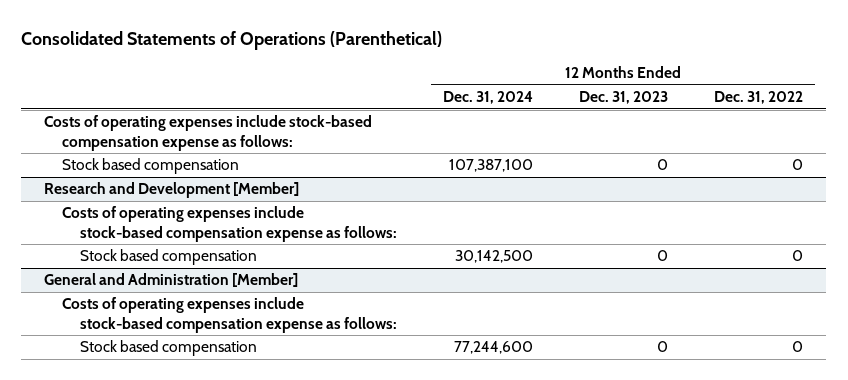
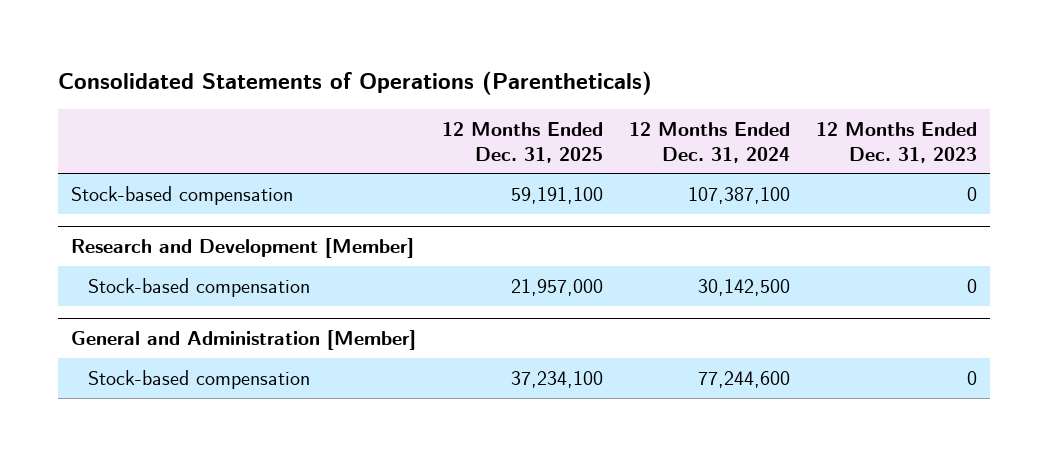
[21,31,443,51] Consolidated Statements of Operations (Parenthetical) -> [57,70,652,95] Consolidated Statements of Operations (Parentheticals)
[714,91,804,105] Dec. 31, 2022 -> none
none -> [441,121,603,163] 12 Months Ended Dec. 31, 2025
[44,115,373,151] Costs of operating expenses include stock-based compensation expense as follows: -> none
[62,158,240,175] Stock based compensation -> [70,185,293,205] Stock-based compensation
[62,206,397,242] Costs of operating expenses include stock-based compensation expense as follows: -> none
[79,249,257,266] Stock based compensation -> [87,277,310,297] Stock-based compensation
[62,297,397,333] Costs of operating expenses include stock-based compensation expense as follows: -> none
[79,340,257,357] Stock based compensation -> [87,369,310,389] Stock-based compensation

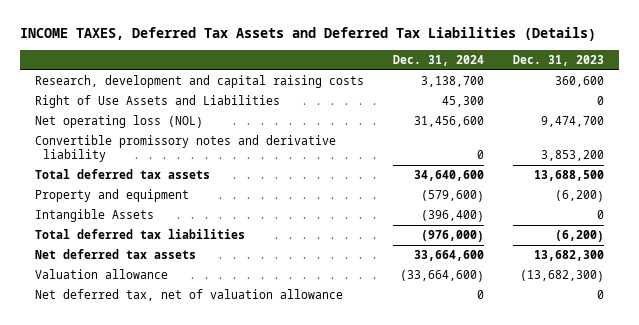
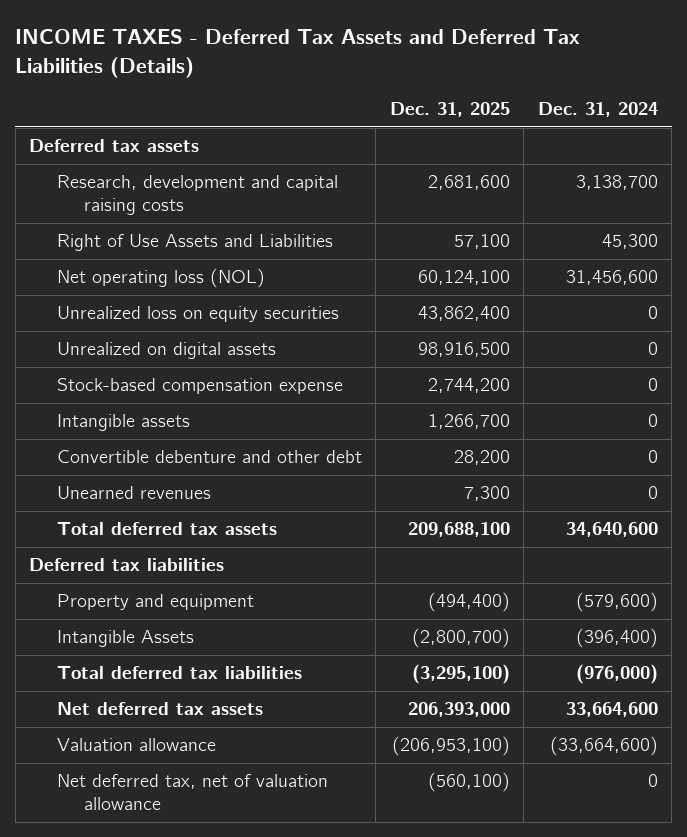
[20,27,597,42] INCOME TAXES, Deferred Tax Assets and Deferred Tax Liabilities (Details) -> [15,28,581,78] INCOME TAXES - Deferred Tax Assets and Deferred Tax Liabilities (Details)
[512,54,604,66] Dec. 31, 2023 -> none
none -> [389,102,510,118] Dec. 31, 2025
none -> [29,139,200,153] Deferred tax assets
[34,135,336,163] Convertible promissory notes and derivative liability -> none
none -> [56,306,339,323] Unrealized loss on equity securities
none -> [56,342,276,360] Unrealized on digital assets
none -> [56,378,343,395] Stock-based compensation expense
none -> [56,414,190,432] Intangible assets
none -> [56,450,362,464] Convertible debenture and other debt
none -> [56,486,211,500] Unearned revenues
none -> [29,558,225,572] Deferred tax liabilities

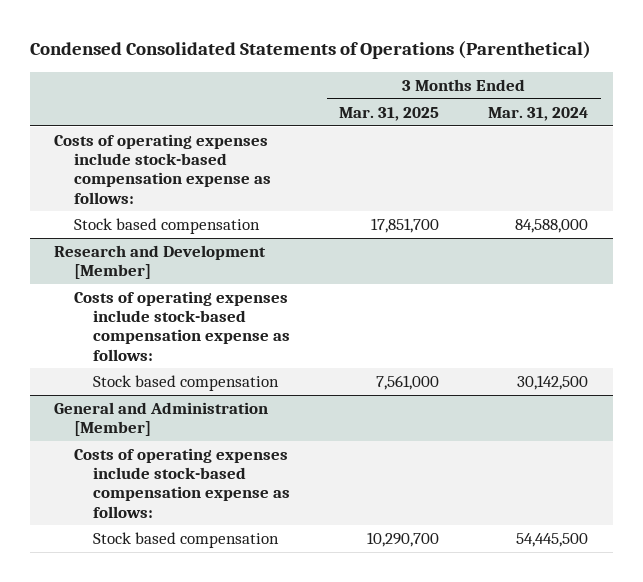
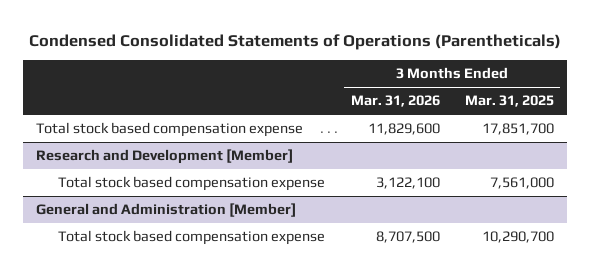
[29,41,591,60] Condensed Consolidated Statements of Operations (Parenthetical) -> [29,33,562,50] Condensed Consolidated Statements of Operations (Parentheticals)
[488,106,589,121] Mar. 31, 2024 -> none
none -> [350,95,440,108] Mar. 31, 2026
[54,134,271,204] Costs of operating expenses include stock-based compensation expense as follows: -> none
[73,218,260,235] Stock based compensation -> [36,122,304,138] Total stock based compensation expense
[73,291,291,361] Costs of operating expenses include stock-based compensation expense as follows: -> none
[93,375,280,392] Stock based compensation -> [58,176,326,192] Total stock based compensation expense
[73,448,291,518] Costs of operating expenses include stock-based compensation expense as follows: -> none
[93,532,280,549] Stock based compensation -> [58,230,326,246] Total stock based compensation expense

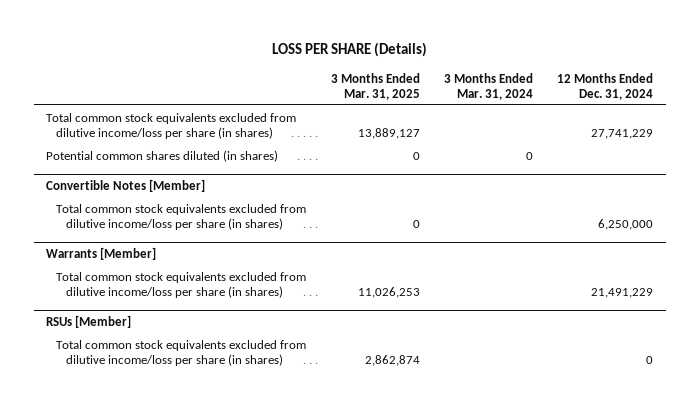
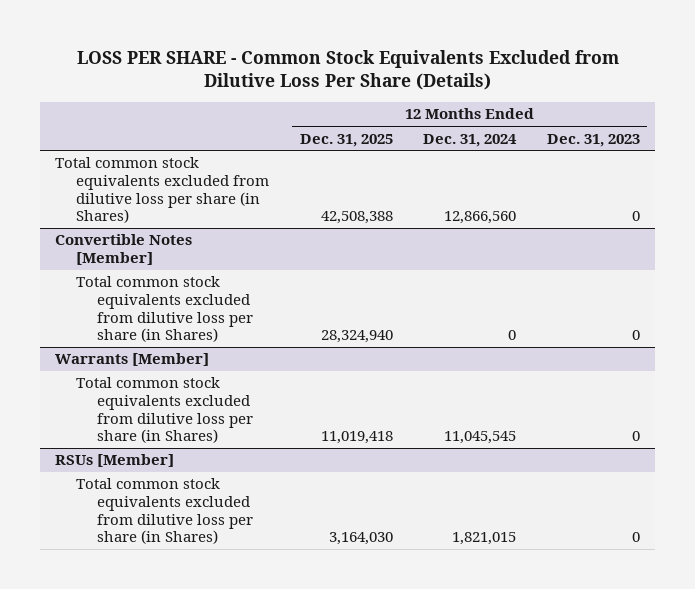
[271,42,427,58] LOSS PER SHARE (Details) -> [76,49,619,90] LOSS PER SHARE - Common Stock Equivalents Excluded from Dilutive Loss Per Share (Details)
[330,72,420,100] 3 Months Ended Mar. 31, 2025 -> none
[443,72,533,100] 3 Months Ended Mar. 31, 2024 -> none
none -> [299,133,393,147] Dec. 31, 2025
none -> [546,133,640,147] Dec. 31, 2023
[46,149,279,162] Potential common shares diluted (in shares) -> none
[46,112,297,139] Total common stock equivalents excluded from dilutive income/loss per share (in shares) -> [55,157,270,224] Total common stock equivalents excluded from dilutive loss per share (in Shares)
[591,128,654,139] 27,741,229 -> [444,211,517,225] 12,866,560
[56,203,307,230] Total common stock equivalents excluded from dilutive income/loss per share (in shares) -> [76,276,254,343] Total common stock equivalents excluded from dilutive loss per share (in Shares)
[598,218,654,230] 6,250,000 -> [508,330,517,341] 0
[56,271,307,298] Total common stock equivalents excluded from dilutive income/loss per share (in shares) -> [76,377,254,444] Total common stock equivalents excluded from dilutive loss per share (in Shares)
[591,287,654,298] 21,491,229 -> [444,431,517,445] 11,045,545
[56,339,307,366] Total common stock equivalents excluded from dilutive income/loss per share (in shares) -> [76,478,254,545] Total common stock equivalents excluded from dilutive loss per share (in Shares)
[646,355,654,364] 0 -> [452,532,517,546] 1,821,015

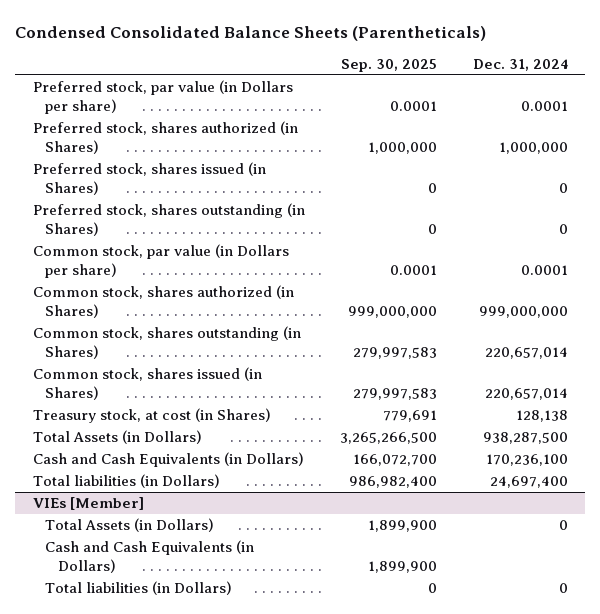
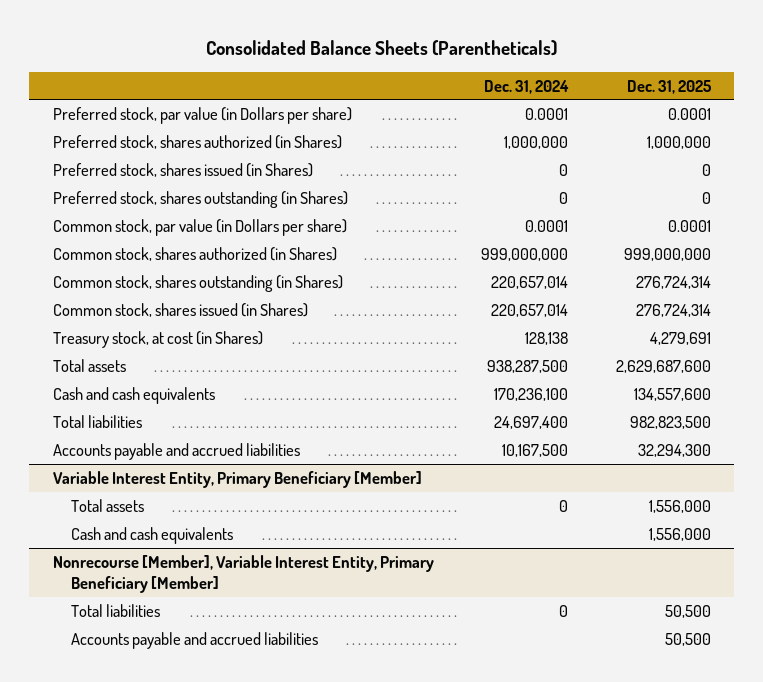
[14,25,486,41] Condensed Consolidated Balance Sheets (Parentheticals) -> [205,39,557,56] Consolidated Balance Sheets (Parentheticals)
[341,58,438,72] Sep. 30, 2025 -> none
none -> [626,79,712,94] Dec. 31, 2025
[32,430,202,445] Total Assets (in Dollars) -> [52,358,126,372] Total assets
[32,452,304,468] Cash and Cash Equivalents (in Dollars) -> [52,386,215,404] Cash and cash equivalents
[32,474,220,489] Total liabilities (in Dollars) -> [52,414,142,428] Total liabilities
none -> [52,442,300,460] Accounts payable and accrued liabilities
[32,497,144,511] VIEs [Member] -> [52,470,422,488] Variable Interest Entity, Primary Beneficiary [Member]
[45,518,215,533] Total Assets (in Dollars) -> [70,498,144,512] Total assets
[45,540,255,573] Cash and Cash Equivalents (in Dollars) -> [70,526,233,544] Cash and cash equivalents
none -> [52,554,434,594] Nonrecourse [Member], Variable Interest Entity, Primary Beneficiary [Member]
[45,581,233,596] Total liabilities (in Dollars) -> [70,603,160,617] Total liabilities
none -> [70,631,318,649] Accounts payable and accrued liabilities

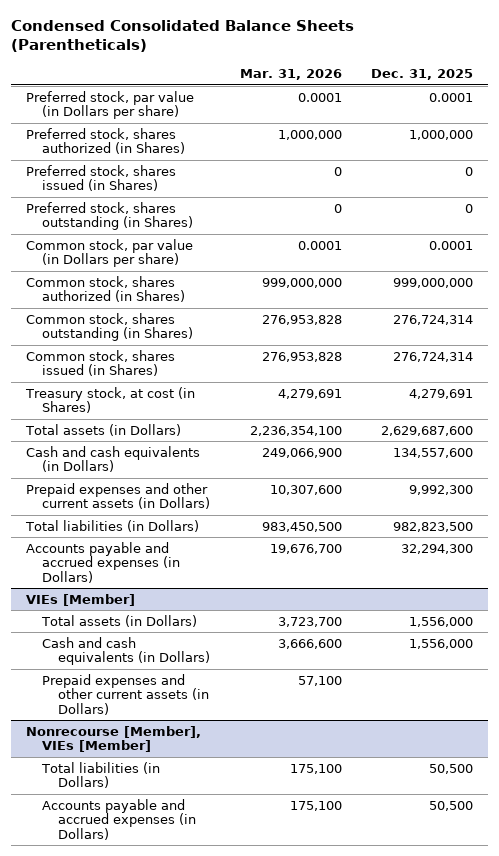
[205,39,557,56] Consolidated Balance Sheets (Parentheticals) -> [11,19,355,53] Condensed Consolidated Balance Sheets (Parentheticals)
[484,79,570,94] Dec. 31, 2024 -> none
none -> [239,69,342,81] Mar. 31, 2026
[52,554,434,594] Nonrecourse [Member], Variable Interest Entity, Primary Beneficiary [Member] -> none
[52,358,126,372] Total assets -> [24,423,181,436] Total assets (in Dollars)
[52,386,215,404] Cash and cash equivalents -> [25,445,200,473] Cash and cash equivalents (in Dollars)
none -> [25,482,211,510] Prepaid expenses and other current assets (in Dollars)
[52,414,142,428] Total liabilities -> [24,519,199,532] Total liabilities (in Dollars)
[52,442,300,460] Accounts payable and accrued liabilities -> [25,541,181,584] Accounts payable and accrued expenses (in Dollars)
[52,470,422,488] Variable Interest Entity, Primary Beneficiary [Member] -> [25,593,135,606] VIEs [Member]
[70,498,144,512] Total assets -> [41,614,198,627] Total assets (in Dollars)
[70,526,233,544] Cash and cash equivalents -> [42,636,211,666] Cash and cash equivalents (in Dollars)
none -> [42,673,210,716] Prepaid expenses and other current assets (in Dollars)
none -> [25,725,201,753] Nonrecourse [Member], VIEs [Member]
[70,603,160,617] Total liabilities -> [41,761,161,789] Total liabilities (in Dollars)
[70,631,318,649] Accounts payable and accrued liabilities -> [42,798,197,841] Accounts payable and accrued expenses (in Dollars)

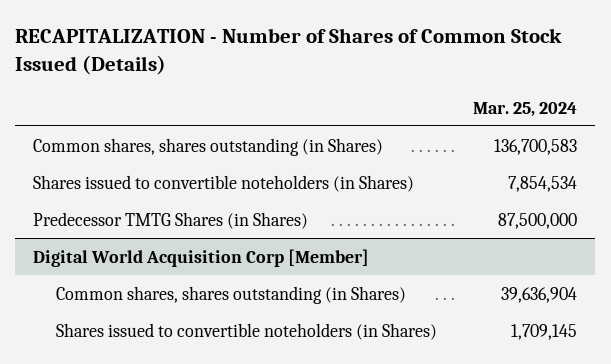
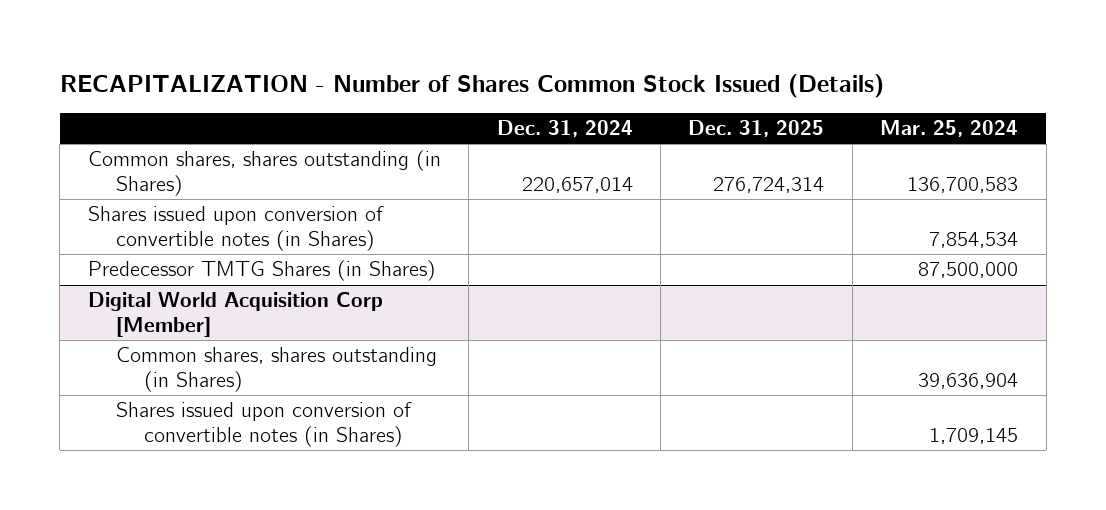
[15,28,563,76] RECAPITALIZATION - Number of Shares of Common Stock Issued (Details) -> [59,73,884,98] RECAPITALIZATION - Number of Shares Common Stock Issued (Details)
none -> [496,120,633,138] Dec. 31, 2024
none -> [688,120,825,138] Dec. 31, 2025
[33,174,415,192] Shares issued to convertible noteholders (in Shares) -> [87,206,384,252] Shares issued upon conversion of convertible notes (in Shares)
[55,322,437,340] Shares issued to convertible noteholders (in Shares) -> [115,402,412,448] Shares issued upon conversion of convertible notes (in Shares)

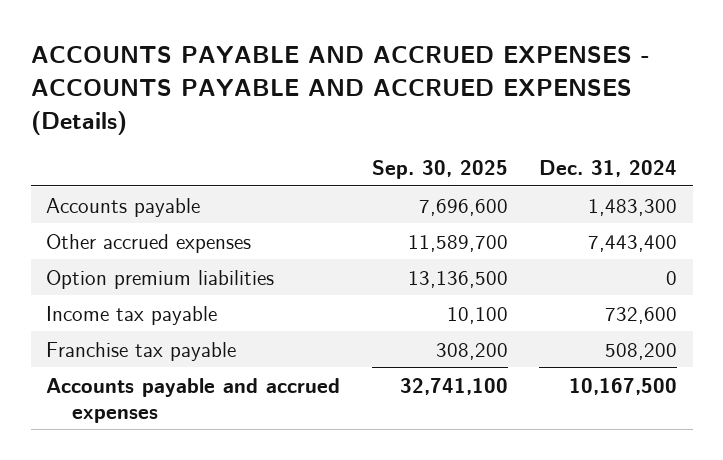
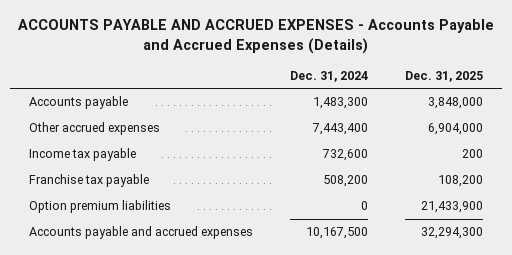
[30,45,650,135] ACCOUNTS PAYABLE AND ACCRUED EXPENSES - ACCOUNTS PAYABLE AND ACCRUED EXPENSES (Details) -> [18,19,495,54] ACCOUNTS PAYABLE AND ACCRUED EXPENSES - Accounts Payable and Accrued Expenses (Details)
[371,160,508,180] Sep. 30, 2025 -> none
none -> [405,70,484,82] Dec. 31, 2025
[46,269,275,289] Option premium liabilities -> [29,200,172,214] Option premium liabilities

